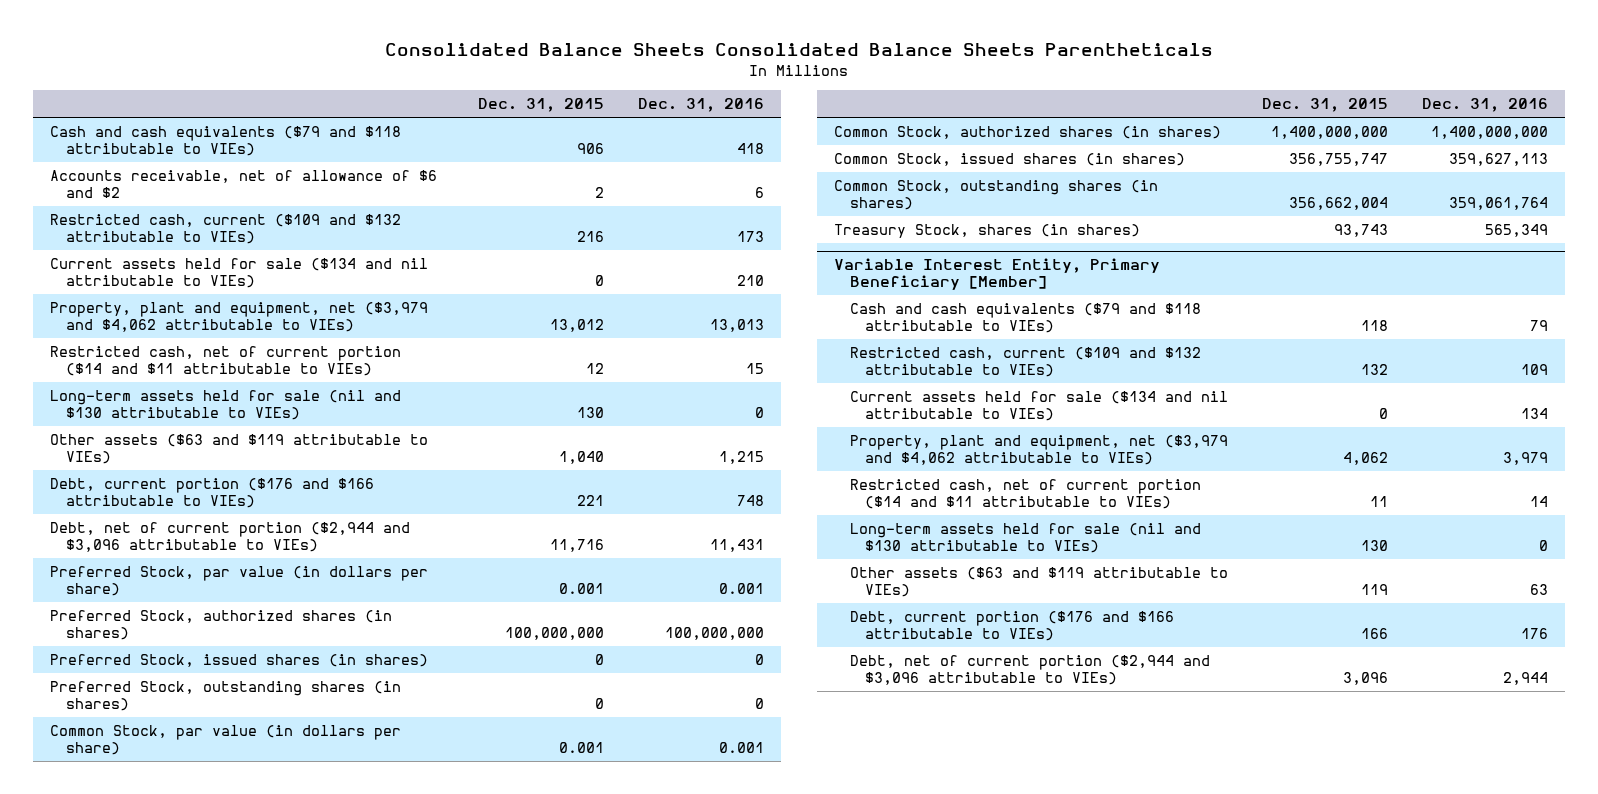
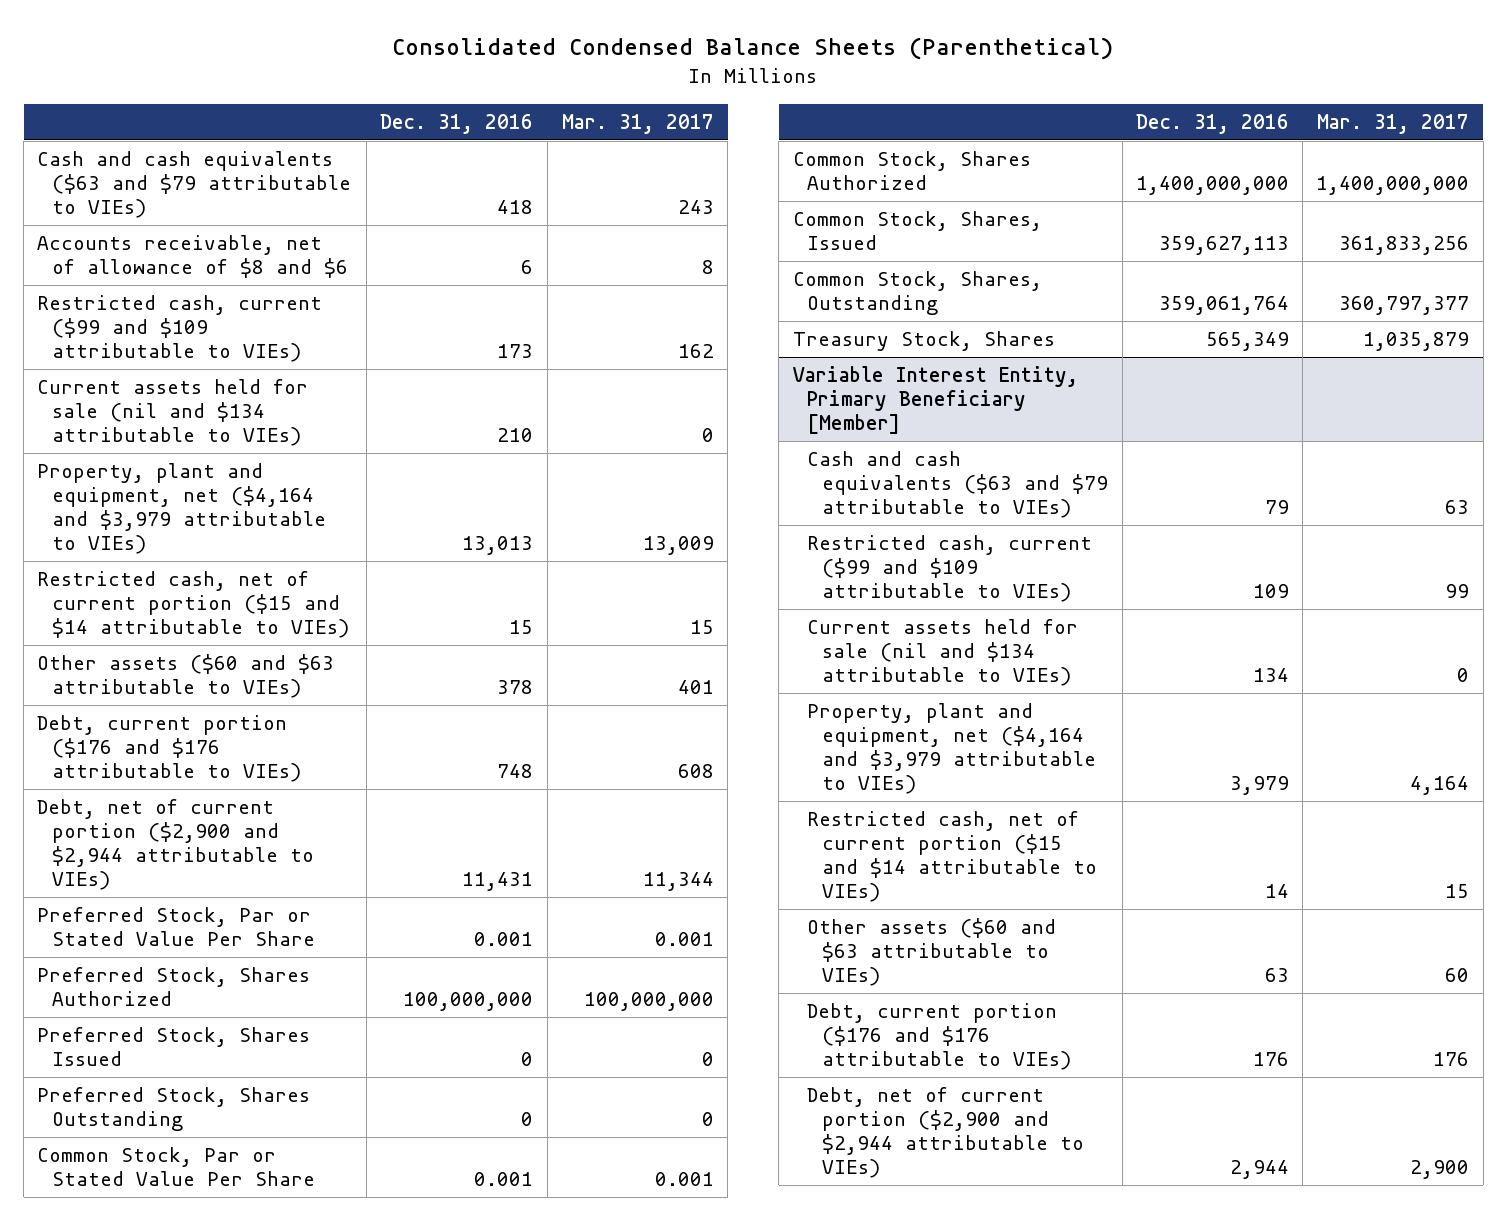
[385,42,1214,56] Consolidated Balance Sheets Consolidated Balance Sheets Parentheticals -> [392,37,1114,61] Consolidated Condensed Balance Sheets (Parenthetical)
[477,98,604,113] Dec. 31, 2015 -> none
none -> [561,113,714,134] Mar. 31, 2017
[50,389,402,420] Long-term assets held for sale (nil and $130 attributable to VIEs) -> none
[50,125,402,156] Cash and cash equivalents ($79 and $118 attributable to VIEs) -> [37,151,352,218] Cash and cash equivalents ($63 and $79 attributable to VIEs)
[50,169,438,198] Accounts receivable, net of allowance of $6 and $2 -> [37,235,349,278] Accounts receivable, net of allowance of $8 and $6
[50,213,402,244] Restricted cash, current ($109 and $132 attributable to VIEs) -> [37,295,323,362] Restricted cash, current ($99 and $109 attributable to VIEs)
[50,257,429,288] Current assets held for sale ($134 and nil attributable to VIEs) -> [37,379,309,446] Current assets held for sale (nil and $134 attributable to VIEs)
[50,301,429,332] Property, plant and equipment, net ($3,979 and $4,062 attributable to VIEs) -> [37,463,327,554] Property, plant and equipment, net ($4,164 and $3,979 attributable to VIEs)
[50,345,402,376] Restricted cash, net of current portion ($14 and $11 attributable to VIEs) -> [37,571,350,638] Restricted cash, net of current portion ($15 and $14 attributable to VIEs)
[50,433,429,464] Other assets ($63 and $119 attributable to VIEs) -> [37,654,335,698] Other assets ($60 and $63 attributable to VIEs)
[718,450,764,464] 1,215 -> [497,679,534,694] 378
[50,477,375,508] Debt, current portion ($176 and $166 attributable to VIEs) -> [37,715,302,782] Debt, current portion ($176 and $176 attributable to VIEs)
[50,521,411,552] Debt, net of current portion ($2,944 and $3,096 attributable to VIEs) -> [37,799,315,890] Debt, net of current portion ($2,900 and $2,944 attributable to VIEs)
[50,565,429,596] Preferred Stock, par value (in dollars per share) -> [37,907,316,946] Preferred Stock, Par or Stated Value Per Share
[50,609,393,640] Preferred Stock, authorized shares (in shares) -> [37,967,311,1006] Preferred Stock, Shares Authorized
[50,653,429,667] Preferred Stock, issued shares (in shares) -> [37,1027,311,1066] Preferred Stock, Shares Issued
[50,680,402,711] Preferred Stock, outstanding shares (in shares) -> [37,1087,311,1131] Preferred Stock, Shares Outstanding
[50,724,402,755] Common Stock, par value (in dollars per share) -> [37,1147,316,1186] Common Stock, Par or Stated Value Per Share
[834,125,1222,139] Common Stock, authorized shares (in shares) -> [792,151,1031,190] Common Stock, Shares Authorized
[834,152,1186,166] Common Stock, issued shares (in shares) -> [792,211,1042,250] Common Stock, Shares, Issued
[834,179,1159,210] Common Stock, outstanding shares (in shares) -> [792,271,1042,315] Common Stock, Shares, Outstanding
[834,223,1141,238] Treasury Stock, shares (in shares) -> [792,331,1055,352] Treasury Stock, Shares
[849,522,1201,553] Long-term assets held for sale (nil and $130 attributable to VIEs) -> none
[849,302,1201,333] Cash and cash equivalents ($79 and $118 attributable to VIEs) -> [807,451,1109,518] Cash and cash equivalents ($63 and $79 attributable to VIEs)
[849,346,1201,377] Restricted cash, current ($109 and $132 attributable to VIEs) -> [807,535,1093,602] Restricted cash, current ($99 and $109 attributable to VIEs)
[849,390,1228,421] Current assets held for sale ($134 and nil attributable to VIEs) -> [807,619,1079,686] Current assets held for sale (nil and $134 attributable to VIEs)
[849,434,1228,465] Property, plant and equipment, net ($3,979 and $4,062 attributable to VIEs) -> [807,703,1097,794] Property, plant and equipment, net ($4,164 and $3,979 attributable to VIEs)
[849,478,1201,509] Restricted cash, net of current portion ($14 and $11 attributable to VIEs) -> [807,811,1098,902] Restricted cash, net of current portion ($15 and $14 attributable to VIEs)
[849,566,1228,597] Other assets ($63 and $119 attributable to VIEs) -> [807,918,1057,986] Other assets ($60 and $63 attributable to VIEs)
[849,610,1174,641] Debt, current portion ($176 and $166 attributable to VIEs) -> [807,1003,1072,1070] Debt, current portion ($176 and $176 attributable to VIEs)
[849,654,1210,685] Debt, net of current portion ($2,944 and $3,096 attributable to VIEs) -> [807,1087,1085,1178] Debt, net of current portion ($2,900 and $2,944 attributable to VIEs)

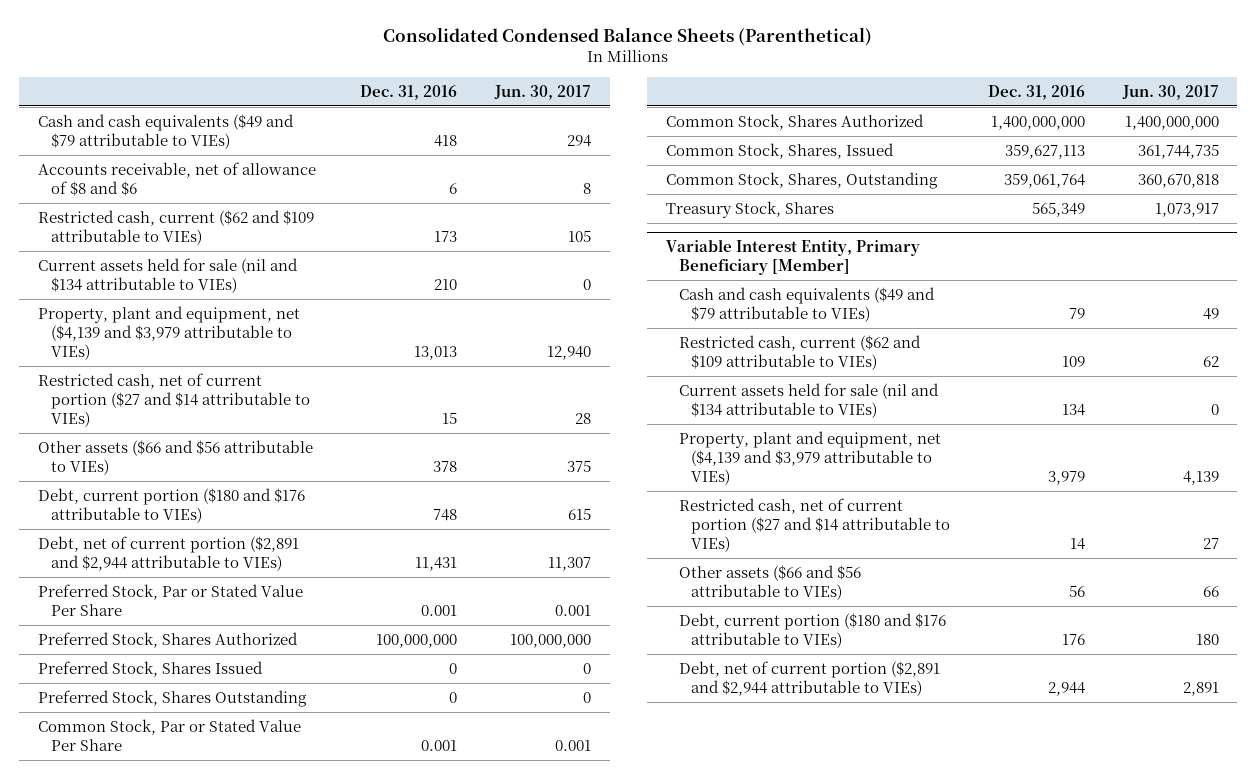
[561,113,714,134] Mar. 31, 2017 -> none
none -> [493,84,591,100] Jun. 30, 2017
[37,151,352,218] Cash and cash equivalents ($63 and $79 attributable to VIEs) -> [37,113,294,149] Cash and cash equivalents ($49 and $79 attributable to VIEs)
[37,295,323,362] Restricted cash, current ($99 and $109 attributable to VIEs) -> [37,209,314,245] Restricted cash, current ($62 and $109 attributable to VIEs)
[37,463,327,554] Property, plant and equipment, net ($4,164 and $3,979 attributable to VIEs) -> [37,305,300,360] Property, plant and equipment, net ($4,139 and $3,979 attributable to VIEs)
[37,571,350,638] Restricted cash, net of current portion ($15 and $14 attributable to VIEs) -> [37,372,310,427] Restricted cash, net of current portion ($27 and $14 attributable to VIEs)
[37,654,335,698] Other assets ($60 and $63 attributable to VIEs) -> [37,439,313,475] Other assets ($66 and $56 attributable to VIEs)
[37,715,302,782] Debt, current portion ($176 and $176 attributable to VIEs) -> [37,487,305,523] Debt, current portion ($180 and $176 attributable to VIEs)
[37,799,315,890] Debt, net of current portion ($2,900 and $2,944 attributable to VIEs) -> [37,535,299,571] Debt, net of current portion ($2,891 and $2,944 attributable to VIEs)
[807,451,1109,518] Cash and cash equivalents ($63 and $79 attributable to VIEs) -> [678,286,935,322] Cash and cash equivalents ($49 and $79 attributable to VIEs)
[807,535,1093,602] Restricted cash, current ($99 and $109 attributable to VIEs) -> [678,334,921,370] Restricted cash, current ($62 and $109 attributable to VIEs)
[807,703,1097,794] Property, plant and equipment, net ($4,164 and $3,979 attributable to VIEs) -> [678,430,941,485] Property, plant and equipment, net ($4,139 and $3,979 attributable to VIEs)
[807,811,1098,902] Restricted cash, net of current portion ($15 and $14 attributable to VIEs) -> [678,497,951,552] Restricted cash, net of current portion ($27 and $14 attributable to VIEs)
[807,918,1057,986] Other assets ($60 and $63 attributable to VIEs) -> [678,564,861,600] Other assets ($66 and $56 attributable to VIEs)
[1264,967,1289,982] 63 -> [1068,584,1085,597] 56
[807,1003,1072,1070] Debt, current portion ($176 and $176 attributable to VIEs) -> [678,612,946,648] Debt, current portion ($180 and $176 attributable to VIEs)
[807,1087,1085,1178] Debt, net of current portion ($2,900 and $2,944 attributable to VIEs) -> [678,660,940,696] Debt, net of current portion ($2,891 and $2,944 attributable to VIEs)

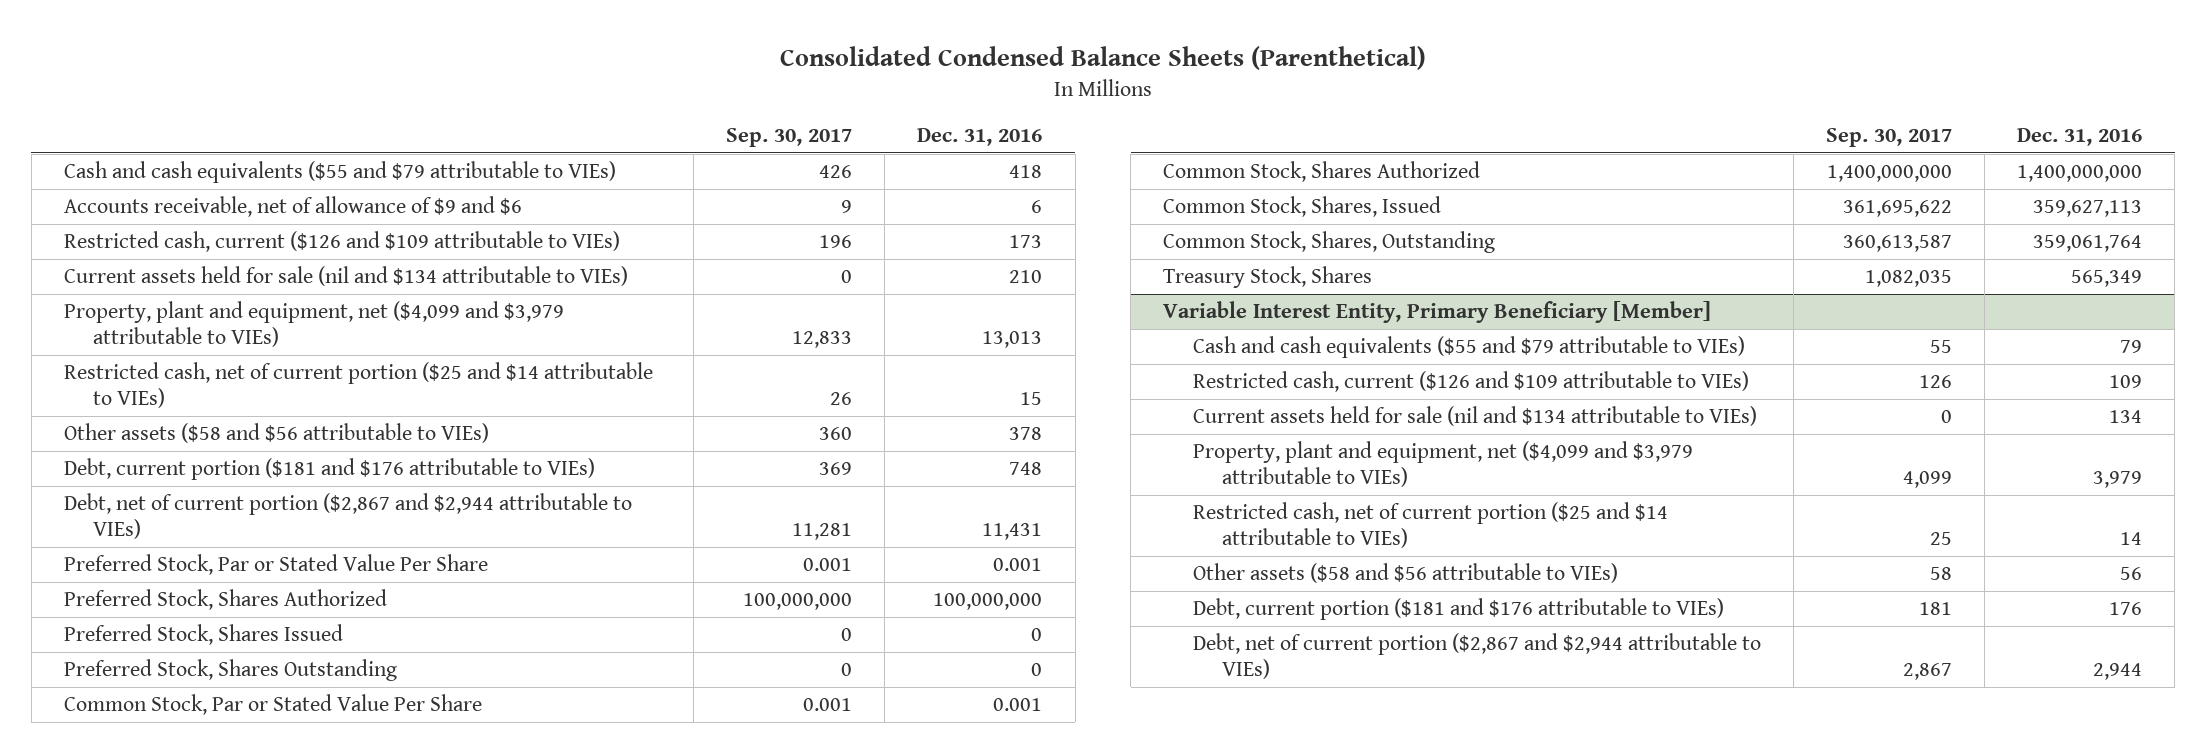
[493,84,591,100] Jun. 30, 2017 -> none
none -> [726,128,853,148] Sep. 30, 2017
[37,113,294,149] Cash and cash equivalents ($49 and $79 attributable to VIEs) -> [63,161,616,184] Cash and cash equivalents ($55 and $79 attributable to VIEs)
[37,161,316,196] Accounts receivable, net of allowance of $8 and $6 -> [63,196,522,218] Accounts receivable, net of allowance of $9 and $6
[37,209,314,245] Restricted cash, current ($62 and $109 attributable to VIEs) -> [63,231,620,253] Restricted cash, current ($126 and $109 attributable to VIEs)
[37,305,300,360] Property, plant and equipment, net ($4,139 and $3,979 attributable to VIEs) -> [63,301,564,348] Property, plant and equipment, net ($4,099 and $3,979 attributable to VIEs)
[37,372,310,427] Restricted cash, net of current portion ($27 and $14 attributable to VIEs) -> [63,362,653,409] Restricted cash, net of current portion ($25 and $14 attributable to VIEs)
[37,439,313,475] Other assets ($66 and $56 attributable to VIEs) -> [63,423,489,444] Other assets ($58 and $56 attributable to VIEs)
[37,487,305,523] Debt, current portion ($180 and $176 attributable to VIEs) -> [63,458,595,481] Debt, current portion ($181 and $176 attributable to VIEs)
[37,535,299,571] Debt, net of current portion ($2,891 and $2,944 attributable to VIEs) -> [63,493,632,540] Debt, net of current portion ($2,867 and $2,944 attributable to VIEs)
[678,286,935,322] Cash and cash equivalents ($49 and $79 attributable to VIEs) -> [1192,336,1745,359] Cash and cash equivalents ($55 and $79 attributable to VIEs)
[678,334,921,370] Restricted cash, current ($62 and $109 attributable to VIEs) -> [1192,371,1749,393] Restricted cash, current ($126 and $109 attributable to VIEs)
[678,430,941,485] Property, plant and equipment, net ($4,139 and $3,979 attributable to VIEs) -> [1192,441,1693,488] Property, plant and equipment, net ($4,099 and $3,979 attributable to VIEs)
[678,497,951,552] Restricted cash, net of current portion ($27 and $14 attributable to VIEs) -> [1192,502,1668,549] Restricted cash, net of current portion ($25 and $14 attributable to VIEs)
[678,564,861,600] Other assets ($66 and $56 attributable to VIEs) -> [1192,563,1618,584] Other assets ($58 and $56 attributable to VIEs)
[678,612,946,648] Debt, current portion ($180 and $176 attributable to VIEs) -> [1192,598,1724,621] Debt, current portion ($181 and $176 attributable to VIEs)
[678,660,940,696] Debt, net of current portion ($2,891 and $2,944 attributable to VIEs) -> [1192,633,1761,680] Debt, net of current portion ($2,867 and $2,944 attributable to VIEs)

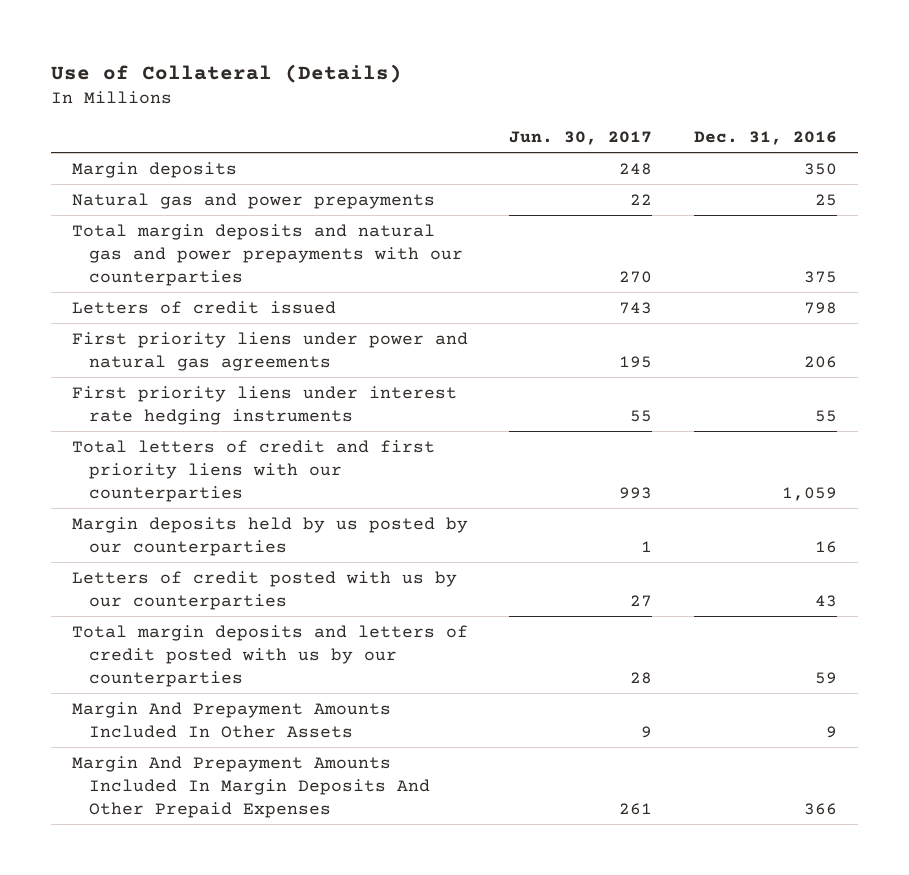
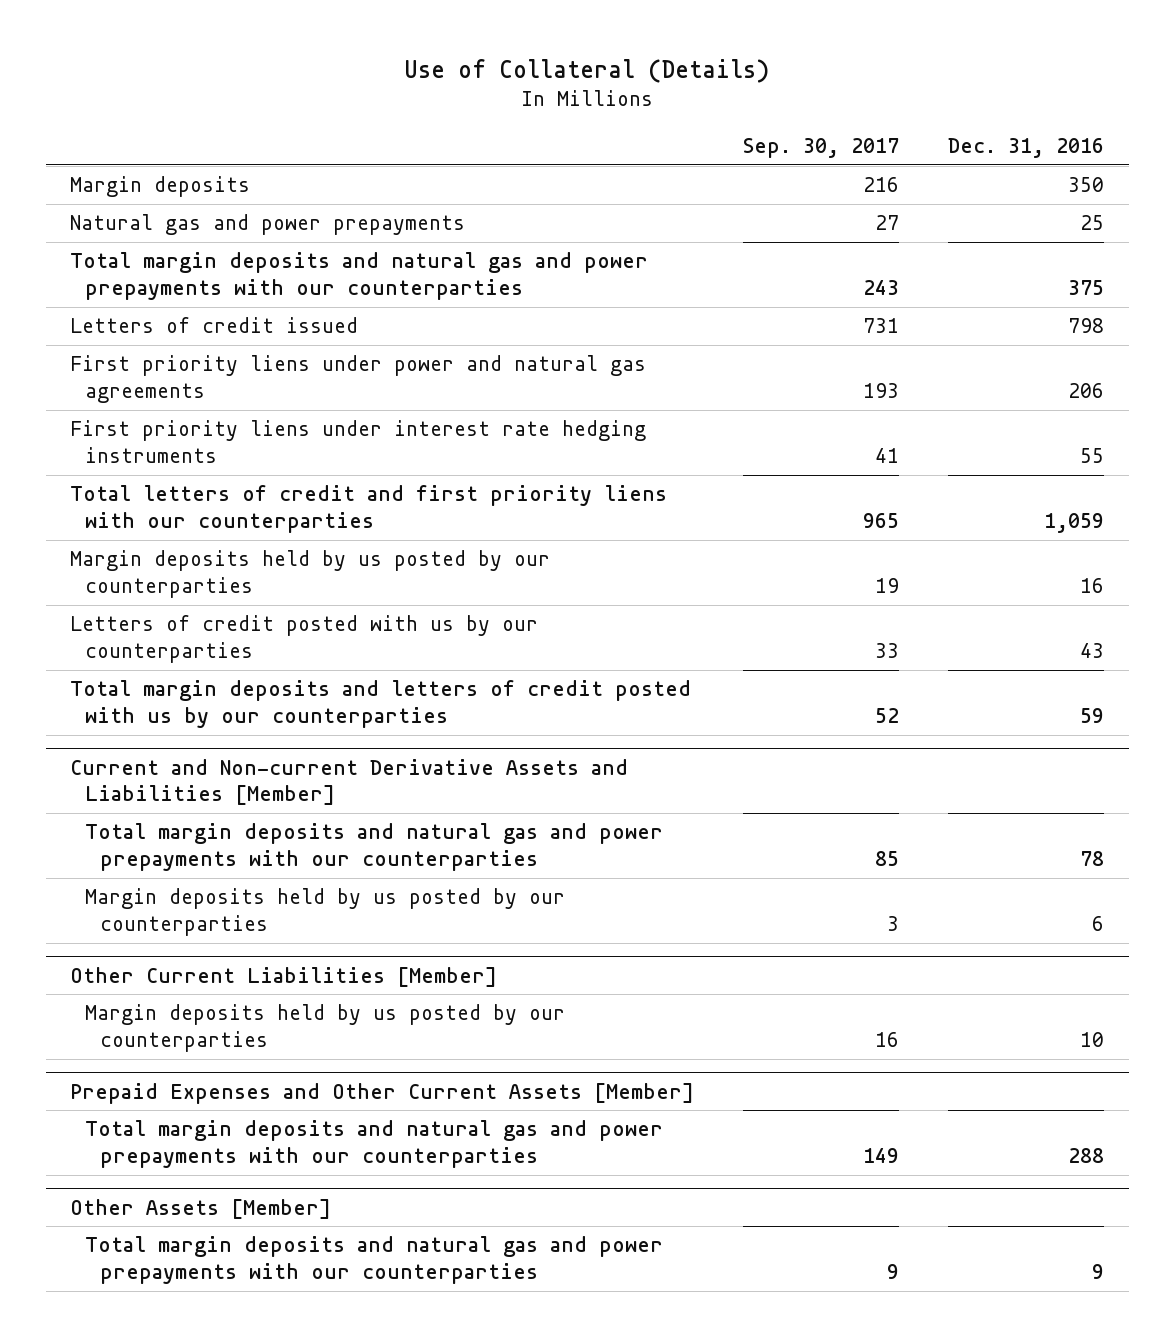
[509,131,653,146] Jun. 30, 2017 -> none
none -> [743,138,900,159] Sep. 30, 2017
[71,701,391,738] Margin And Prepayment Amounts Included In Other Assets -> none
[71,755,431,818] Margin And Prepayment Amounts Included In Margin Deposits And Other Prepaid Expenses -> none
none -> [70,758,629,806] Current and Non-current Derivative Assets and Liabilities [Member]
none -> [85,823,664,871] Total margin deposits and natural gas and power prepayments with our counterparties
none -> [85,888,566,936] Margin deposits held by us posted by our counterparties
none -> [70,966,498,987] Other Current Liabilities [Member]
none -> [85,1004,566,1052] Margin deposits held by us posted by our counterparties
none -> [70,1082,695,1104] Prepaid Expenses and Other Current Assets [Member]
none -> [85,1120,664,1168] Total margin deposits and natural gas and power prepayments with our counterparties
none -> [70,1198,332,1219] Other Assets [Member]
none -> [85,1236,664,1284] Total margin deposits and natural gas and power prepayments with our counterparties

